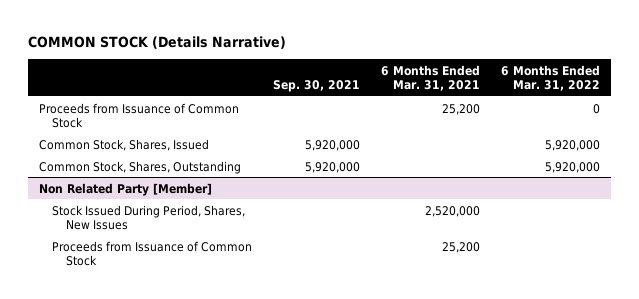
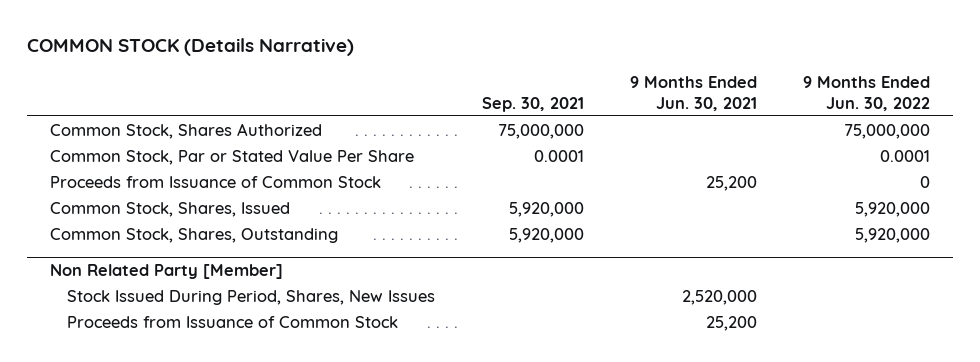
[381,64,481,92] 6 Months Ended Mar. 31, 2021 -> none
[501,64,601,92] 6 Months Ended Mar. 31, 2022 -> none
none -> [629,75,757,111] 9 Months Ended Jun. 30, 2021
none -> [803,75,931,111] 9 Months Ended Jun. 30, 2022
none -> [49,122,322,139] Common Stock, Shares Authorized
none -> [49,149,414,165] Common Stock, Par or Stated Value Per Share

